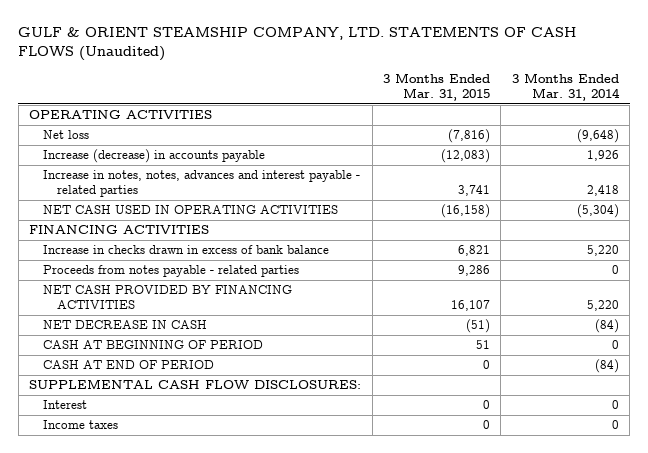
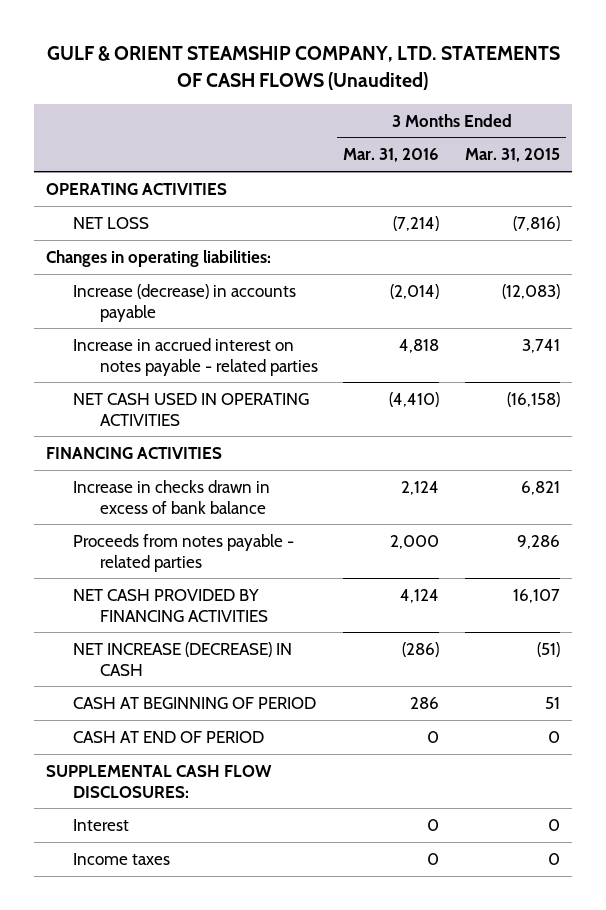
[511,73,620,101] 3 Months Ended Mar. 31, 2014 -> none
none -> [343,148,440,163] Mar. 31, 2016
[43,130,90,140] Net loss -> [73,216,150,229] NET LOSS
none -> [46,249,272,267] Changes in operating liabilities:
[43,170,361,198] Increase in notes, notes, advances and interest payable - related parties -> [73,337,319,376] Increase in accrued interest on notes payable - related parties
[43,320,208,330] NET DECREASE IN CASH -> [73,641,293,676] NET INCREASE (DECREASE) IN CASH

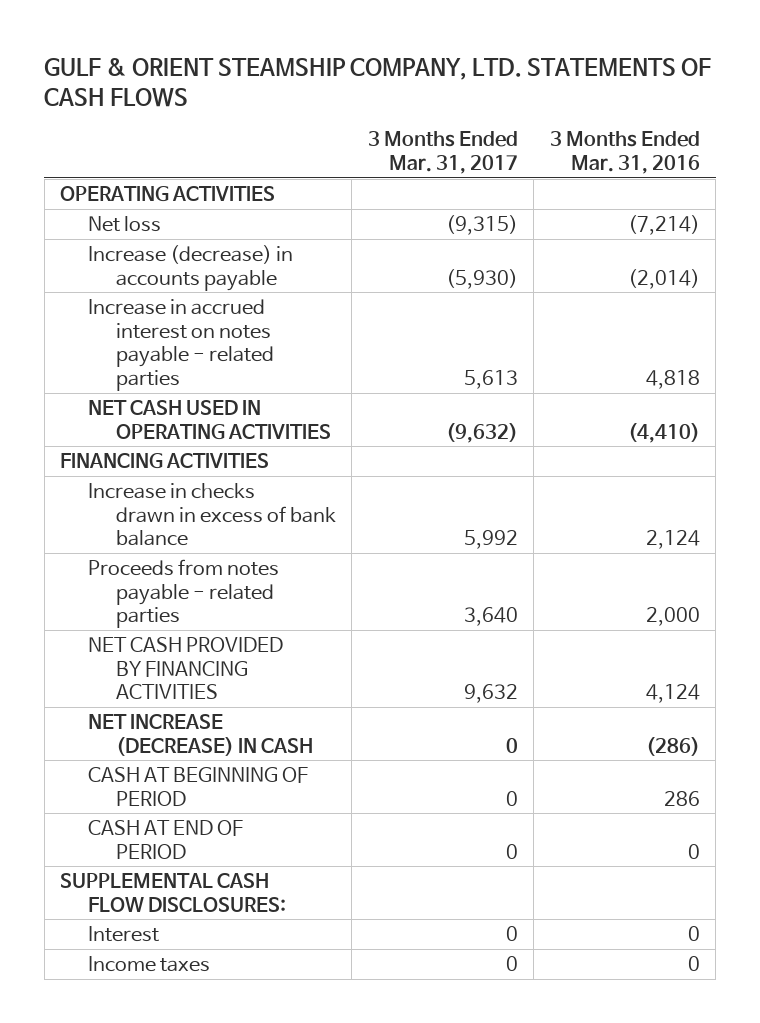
[46,46,560,90] GULF & ORIENT STEAMSHIP COMPANY, LTD. STATEMENTS OF CASH FLOWS (Unaudited) -> [44,57,712,107] GULF & ORIENT STEAMSHIP COMPANY, LTD. STATEMENTS OF CASH FLOWS
[464,148,560,163] Mar. 31, 2015 -> none
none -> [367,131,518,175] 3 Months Ended Mar. 31, 2017
[46,249,272,267] Changes in operating liabilities: -> none
[73,216,150,229] NET LOSS -> [87,215,161,232] Net loss

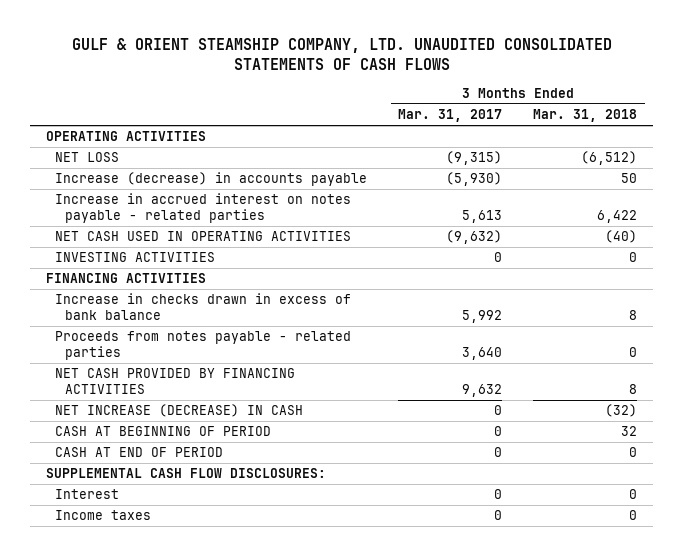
[44,57,712,107] GULF & ORIENT STEAMSHIP COMPANY, LTD. STATEMENTS OF CASH FLOWS -> [71,37,612,70] GULF & ORIENT STEAMSHIP COMPANY, LTD. UNAUDITED CONSOLIDATED STATEMENTS OF CASH FLOWS
[549,131,700,175] 3 Months Ended Mar. 31, 2016 -> none
none -> [533,109,638,123] Mar. 31, 2018
[87,215,161,232] Net loss -> [55,152,120,163] NET LOSS
none -> [55,252,216,263] INVESTING ACTIVITIES

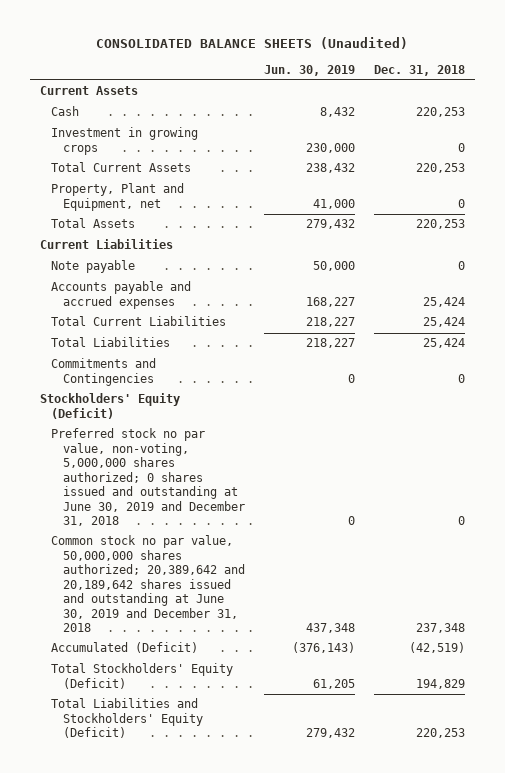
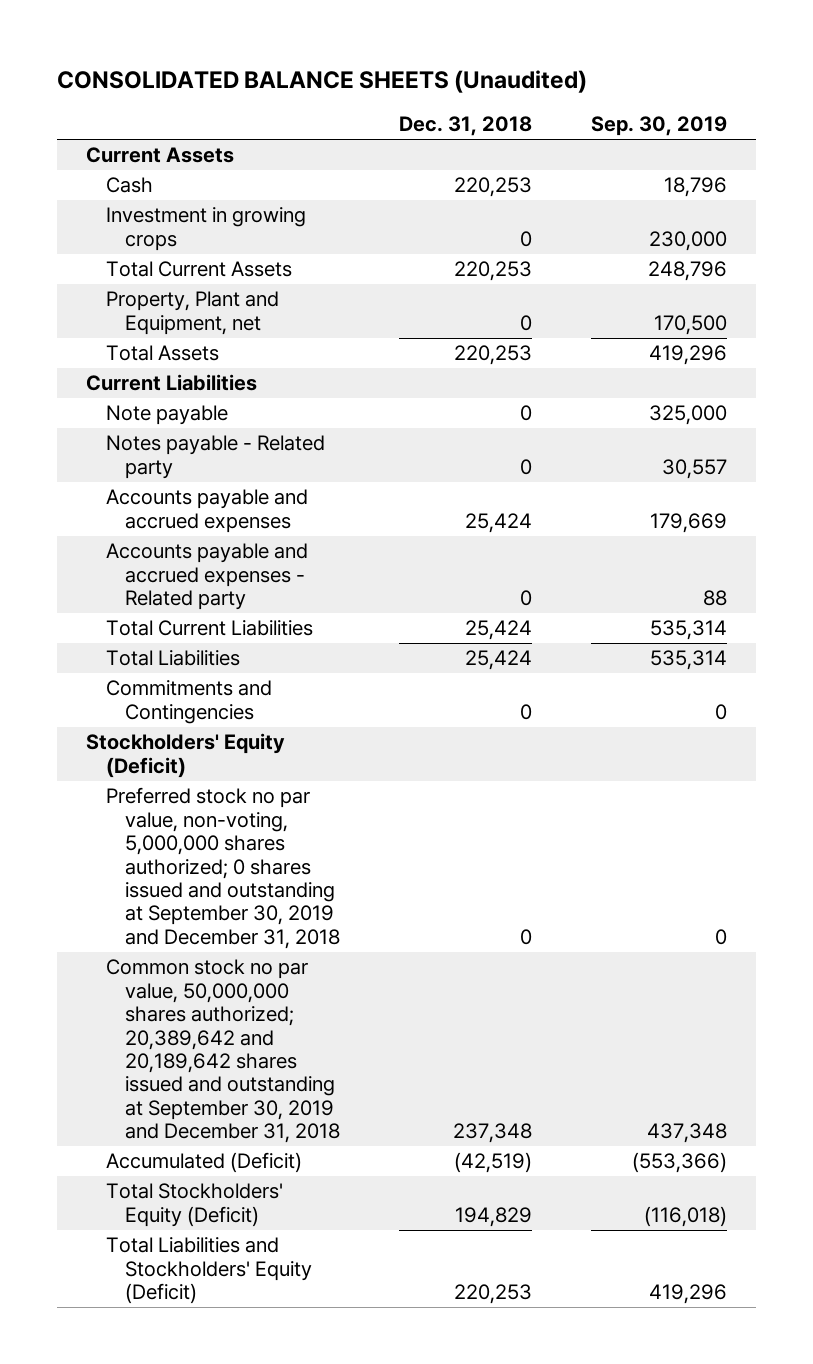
[264,64,356,76] Jun. 30, 2019 -> none
none -> [590,116,727,137] Sep. 30, 2019
none -> [105,435,325,479] Notes payable - Related party
none -> [105,543,308,611] Accounts payable and accrued expenses - Related party
[51,428,245,527] Preferred stock no par value, non-voting, 5,000,000 shares authorized; 0 shares issued and outstanding at June 30, 2019 and December 31, 2018 -> [105,787,340,949] Preferred stock no par value, non-voting, 5,000,000 shares authorized; 0 shares issued and outstanding at September 30, 2019 and December 31, 2018
[51,535,245,633] Common stock no par value, 50,000,000 shares authorized; 20,389,642 and 20,189,642 shares issued and outstanding at June 30, 2019 and December 31, 2018 -> [105,959,340,1144] Common stock no par value, 50,000,000 shares authorized; 20,389,642 and 20,189,642 shares issued and outstanding at September 30, 2019 and December 31, 2018

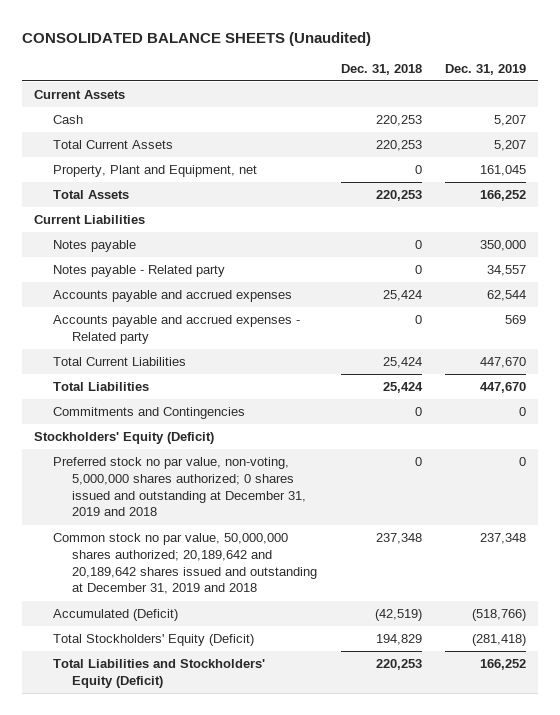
[590,116,727,137] Sep. 30, 2019 -> none
none -> [445,63,527,75] Dec. 31, 2019
[105,207,306,251] Investment in growing crops -> none
[105,405,228,426] Note payable -> [52,240,136,253] Notes payable
[105,787,340,949] Preferred stock no par value, non-voting, 5,000,000 shares authorized; 0 shares issued and outstanding at September 30, 2019 and December 31, 2018 -> [52,457,306,517] Preferred stock no par value, non-voting, 5,000,000 shares authorized; 0 shares issued and outstanding at December 31, 2019 and 2018
[105,959,340,1144] Common stock no par value, 50,000,000 shares authorized; 20,389,642 and 20,189,642 shares issued and outstanding at September 30, 2019 and December 31, 2018 -> [52,533,317,595] Common stock no par value, 50,000,000 shares authorized; 20,189,642 and 20,189,642 shares issued and outstanding at December 31, 2019 and 2018

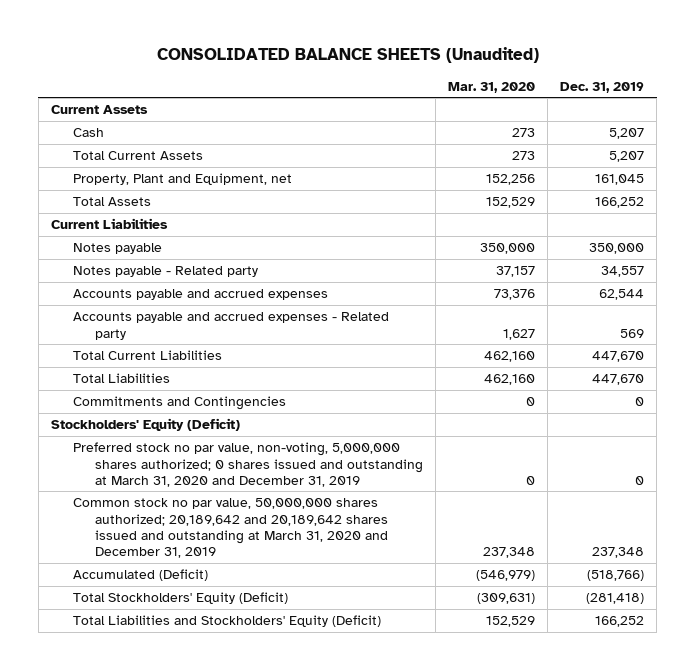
[340,63,422,75] Dec. 31, 2018 -> none
none -> [448,81,536,93] Mar. 31, 2020
[52,457,306,517] Preferred stock no par value, non-voting, 5,000,000 shares authorized; 0 shares issued and outstanding at December 31, 2019 and 2018 -> [73,442,424,487] Preferred stock no par value, non-voting, 5,000,000 shares authorized; 0 shares issued and outstanding at March 31, 2020 and December 31, 2019
[52,533,317,595] Common stock no par value, 50,000,000 shares authorized; 20,189,642 and 20,189,642 shares issued and outstanding at December 31, 2019 and 2018 -> [73,498,389,559] Common stock no par value, 50,000,000 shares authorized; 20,189,642 and 20,189,642 shares issued and outstanding at March 31, 2020 and December 31, 2019

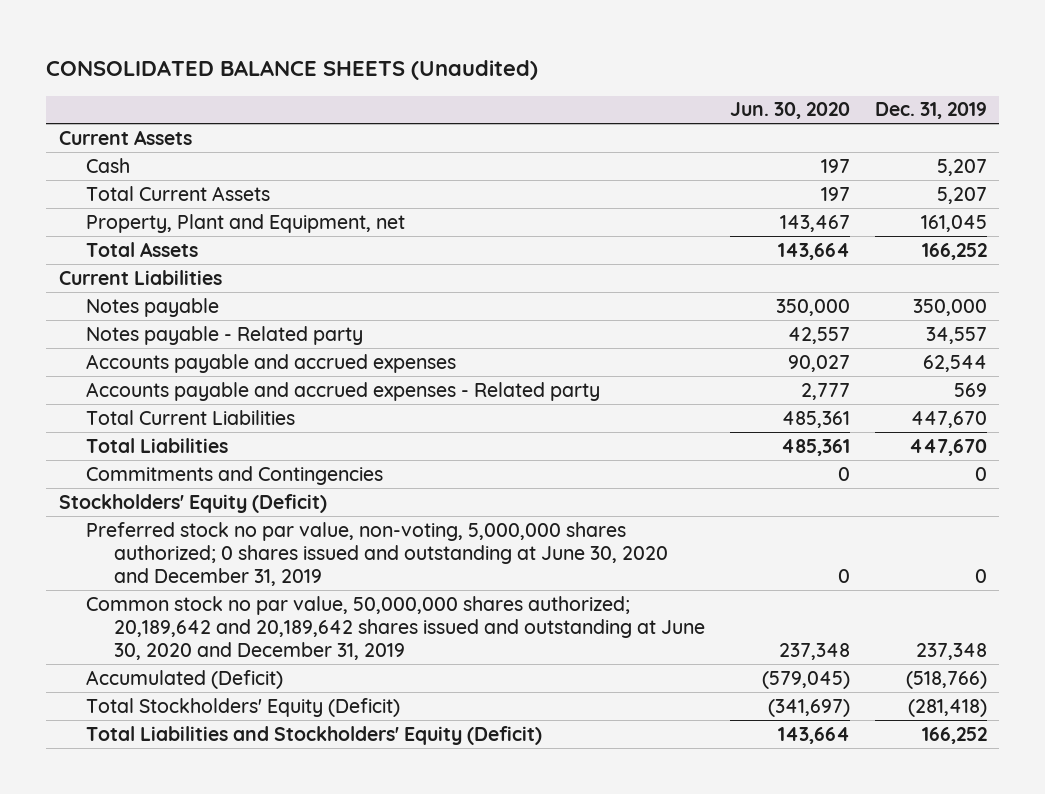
[448,81,536,93] Mar. 31, 2020 -> none
none -> [729,102,850,120] Jun. 30, 2020
[73,442,424,487] Preferred stock no par value, non-voting, 5,000,000 shares authorized; 0 shares issued and outstanding at March 31, 2020 and December 31, 2019 -> [86,521,668,587] Preferred stock no par value, non-voting, 5,000,000 shares authorized; 0 shares issued and outstanding at June 30, 2020 and December 31, 2019
[73,498,389,559] Common stock no par value, 50,000,000 shares authorized; 20,189,642 and 20,189,642 shares issued and outstanding at March 31, 2020 and December 31, 2019 -> [86,595,705,661] Common stock no par value, 50,000,000 shares authorized; 20,189,642 and 20,189,642 shares issued and outstanding at June 30, 2020 and December 31, 2019

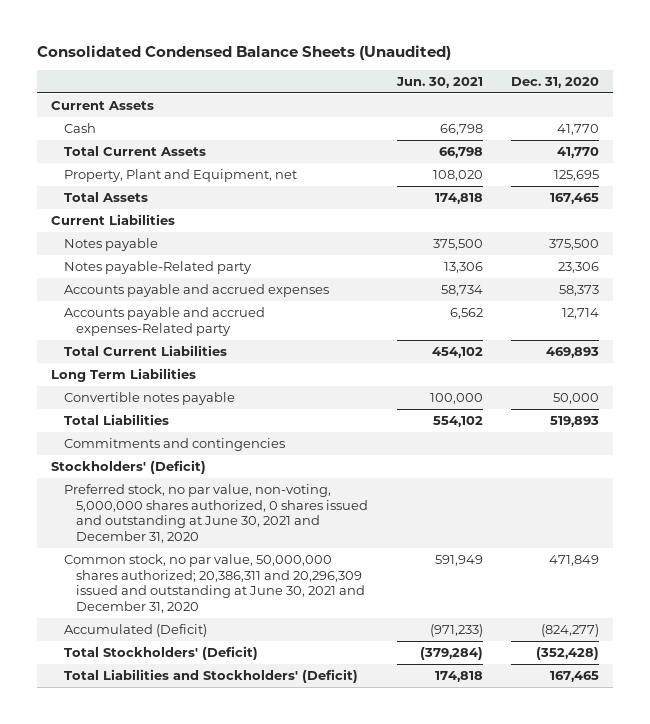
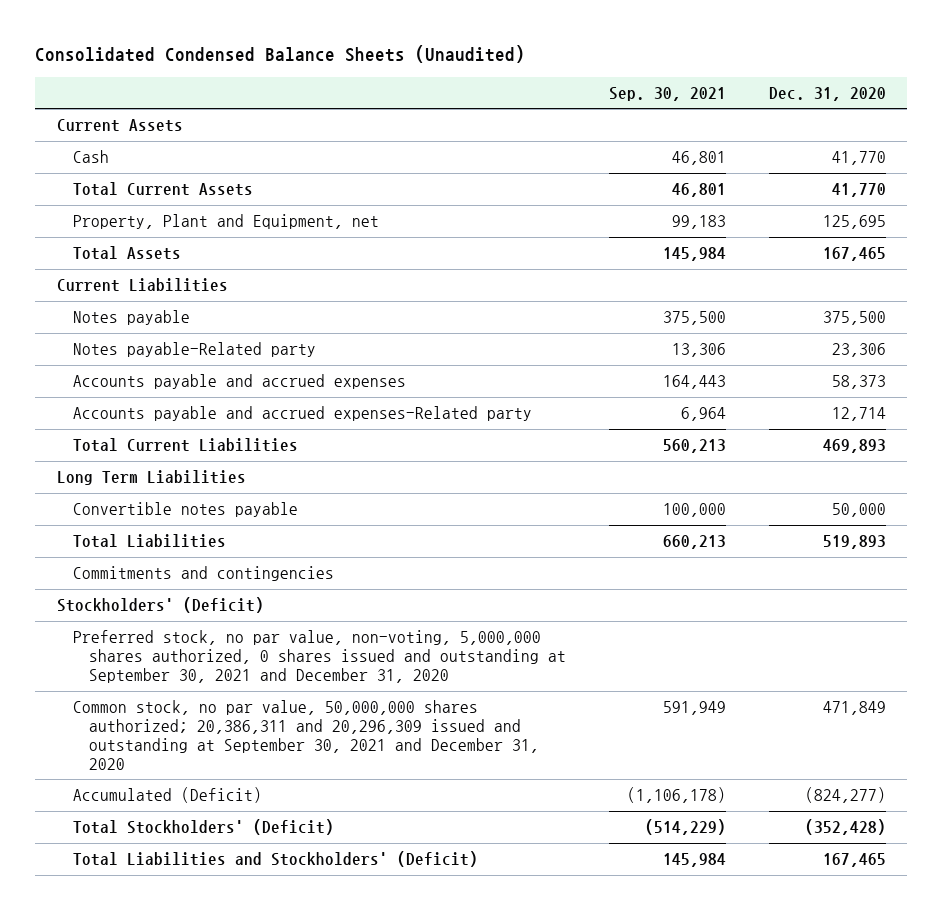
[395,76,483,88] Jun. 30, 2021 -> none
none -> [608,86,726,101] Sep. 30, 2021
[63,484,368,544] Preferred stock, no par value, non-voting, 5,000,000 shares authorized, 0 shares issued and outstanding at June 30, 2021 and December 31, 2020 -> [72,630,566,683] Preferred stock, no par value, non-voting, 5,000,000 shares authorized, 0 shares issued and outstanding at September 30, 2021 and December 31, 2020
[63,554,365,614] Common stock, no par value, 50,000,000 shares authorized; 20,386,311 and 20,296,309 issued and outstanding at June 30, 2021 and December 31, 2020 -> [72,700,539,770] Common stock, no par value, 50,000,000 shares authorized; 20,386,311 and 20,296,309 issued and outstanding at September 30, 2021 and December 31, 2020

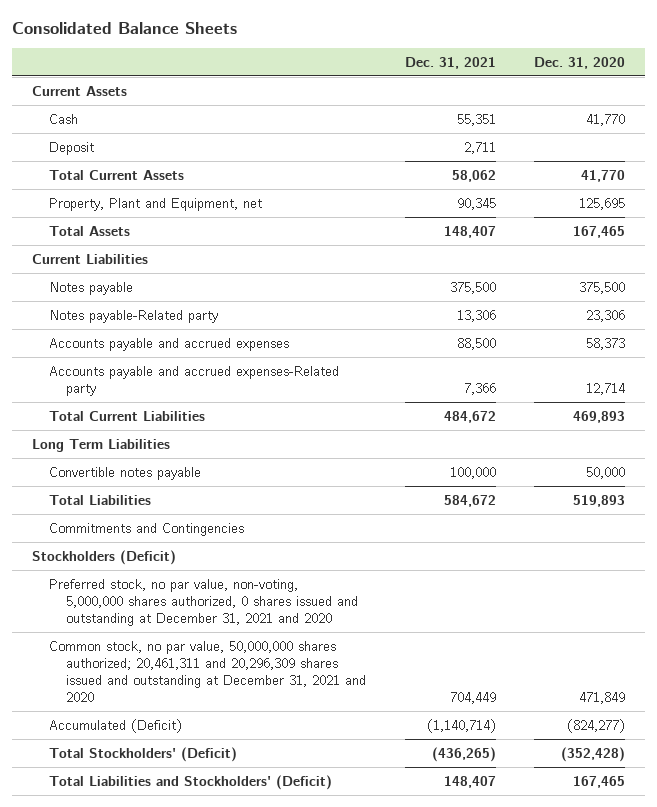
[35,45,526,64] Consolidated Condensed Balance Sheets (Unaudited) -> [12,22,238,35] Consolidated Balance Sheets
[608,86,726,101] Sep. 30, 2021 -> none
none -> [404,56,496,69] Dec. 31, 2021
none -> [48,141,94,155] Deposit
[72,566,334,582] Commitments and contingencies -> [48,522,244,536] Commitments and Contingencies
[56,597,264,614] Stockholders' (Deficit) -> [31,549,176,565] Stockholders (Deficit)
[72,630,566,683] Preferred stock, no par value, non-voting, 5,000,000 shares authorized, 0 shares issued and outstanding at September 30, 2021 and December 31, 2020 -> [48,578,358,626] Preferred stock, no par value, non-voting, 5,000,000 shares authorized, 0 shares issued and outstanding at December 31, 2021 and 2020
[72,700,539,770] Common stock, no par value, 50,000,000 shares authorized; 20,386,311 and 20,296,309 issued and outstanding at September 30, 2021 and December 31, 2020 -> [48,640,366,702] Common stock, no par value, 50,000,000 shares authorized; 20,461,311 and 20,296,309 shares issued and outstanding at December 31, 2021 and 2020

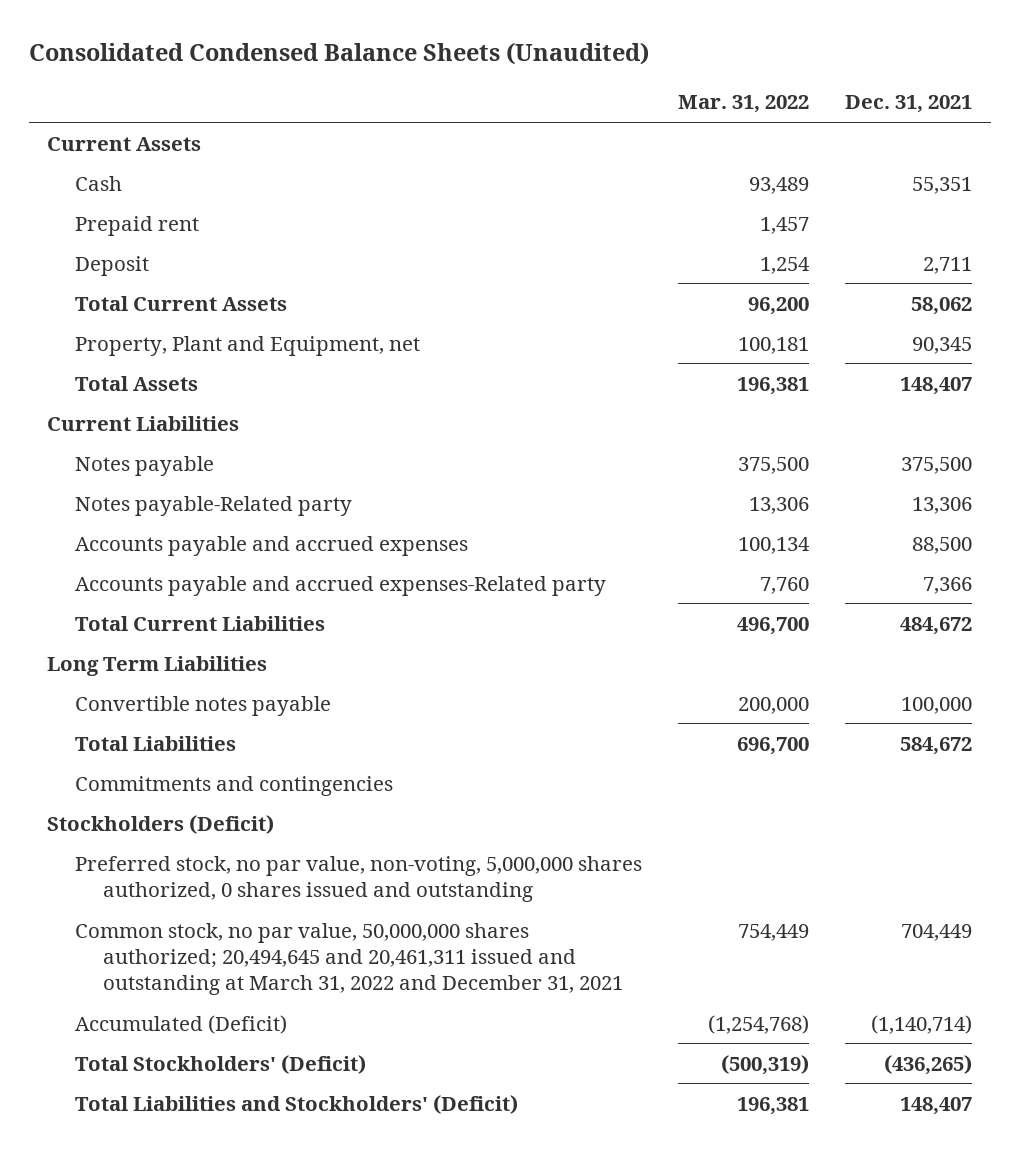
[12,22,238,35] Consolidated Balance Sheets -> [29,42,650,66] Consolidated Condensed Balance Sheets (Unaudited)
[534,56,626,69] Dec. 31, 2020 -> none
none -> [678,95,810,114] Mar. 31, 2022
none -> [74,215,199,236] Prepaid rent
[48,522,244,536] Commitments and Contingencies -> [74,775,393,796] Commitments and contingencies
[48,578,358,626] Preferred stock, no par value, non-voting, 5,000,000 shares authorized, 0 shares issued and outstanding at December 31, 2021 and 2020 -> [74,855,642,902] Preferred stock, no par value, non-voting, 5,000,000 shares authorized, 0 shares issued and outstanding
[48,640,366,702] Common stock, no par value, 50,000,000 shares authorized; 20,461,311 and 20,296,309 shares issued and outstanding at December 31, 2021 and 2020 -> [74,922,623,996] Common stock, no par value, 50,000,000 shares authorized; 20,494,645 and 20,461,311 issued and outstanding at March 31, 2022 and December 31, 2021

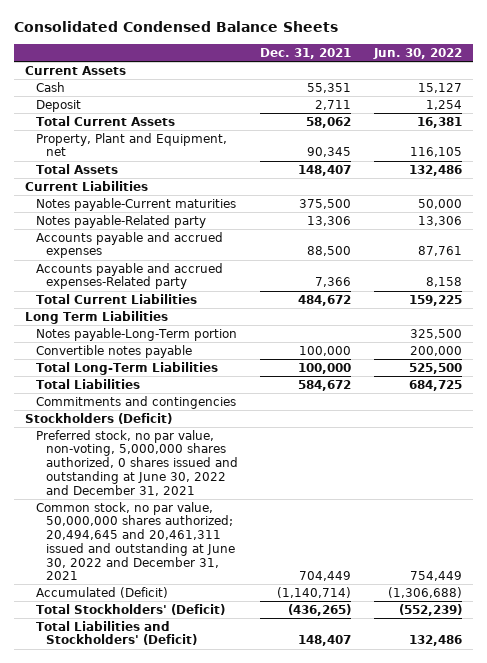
[29,42,650,66] Consolidated Condensed Balance Sheets (Unaudited) -> [14,21,339,33] Consolidated Condensed Balance Sheets
[678,95,810,114] Mar. 31, 2022 -> none
none -> [372,47,462,59] Jun. 30, 2022
[74,215,199,236] Prepaid rent -> none
[74,455,214,476] Notes payable -> [35,197,236,211] Notes payable-Current maturities
none -> [35,327,237,341] Notes payable-Long-Term portion
none -> [35,361,218,375] Total Long-Term Liabilities
[74,855,642,902] Preferred stock, no par value, non-voting, 5,000,000 shares authorized, 0 shares issued and outstanding -> [35,429,239,496] Preferred stock, no par value, non-voting, 5,000,000 shares authorized, 0 shares issued and outstanding at June 30, 2022 and December 31, 2021
[74,922,623,996] Common stock, no par value, 50,000,000 shares authorized; 20,494,645 and 20,461,311 issued and outstanding at March 31, 2022 and December 31, 2021 -> [35,501,236,581] Common stock, no par value, 50,000,000 shares authorized; 20,494,645 and 20,461,311 issued and outstanding at June 30, 2022 and December 31, 2021

